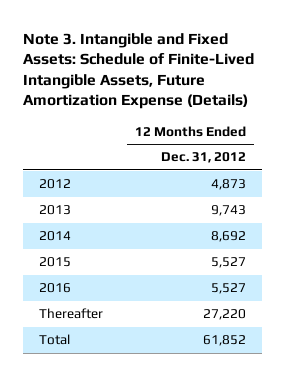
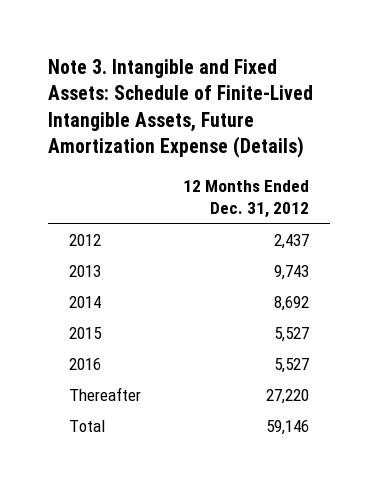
[211,179,247,191] 4,873 -> [274,233,310,249] 2,437
[203,335,247,347] 61,852 -> [266,419,310,435] 59,146

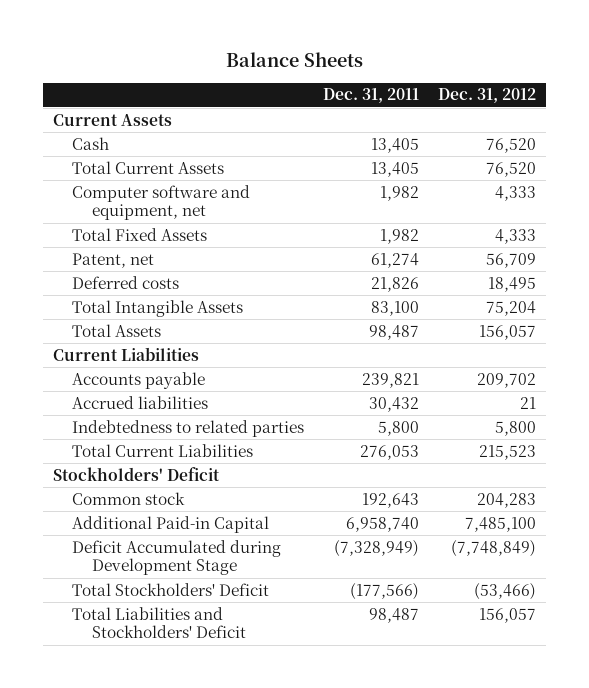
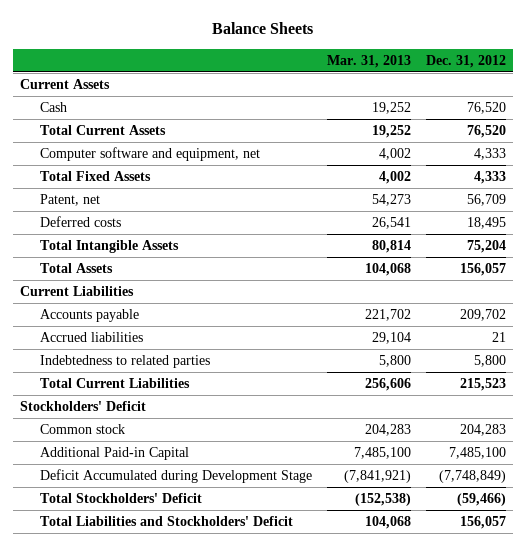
[323,88,420,104] Dec. 31, 2011 -> none
none -> [326,54,411,68] Mar. 31, 2013
[474,582,537,600] (53,466) -> [456,493,506,507] (59,466)

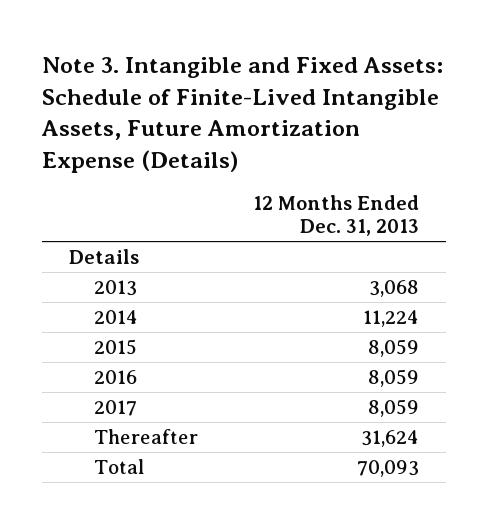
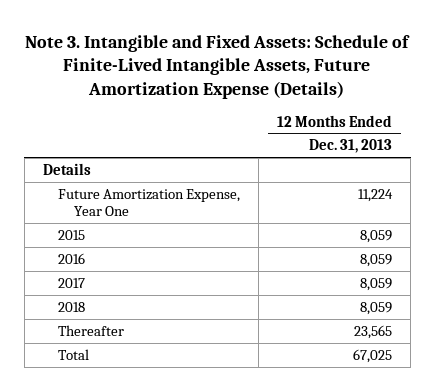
[94,279,138,296] 2013 -> none
[94,309,139,324] 2014 -> [58,188,241,217] Future Amortization Expense, Year One
none -> [58,301,86,312] 2018
[360,429,419,447] 31,624 -> [354,324,393,339] 23,565
[356,459,419,477] 70,093 -> [353,348,393,363] 67,025

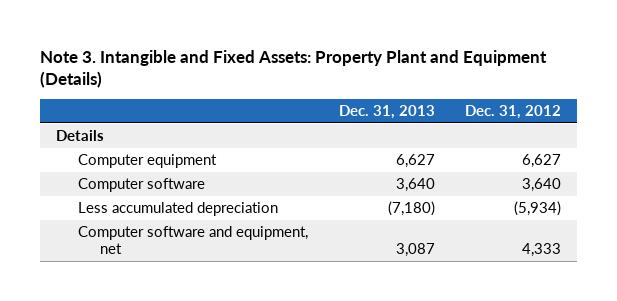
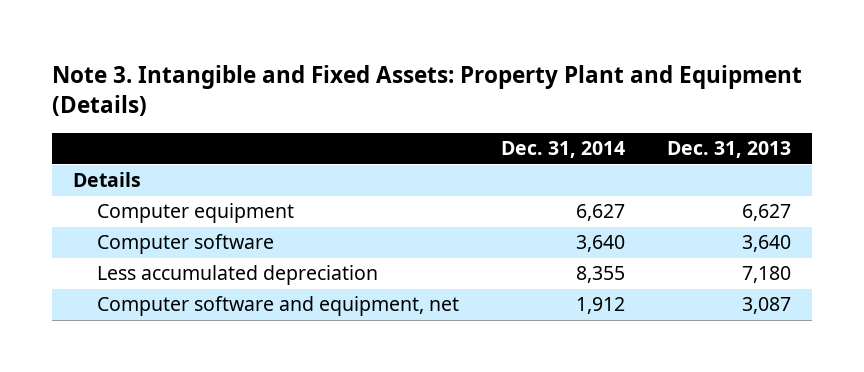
[465,105,562,120] Dec. 31, 2012 -> none
none -> [500,141,625,159] Dec. 31, 2014
[387,200,435,216] (7,180) -> [742,266,792,284] 7,180

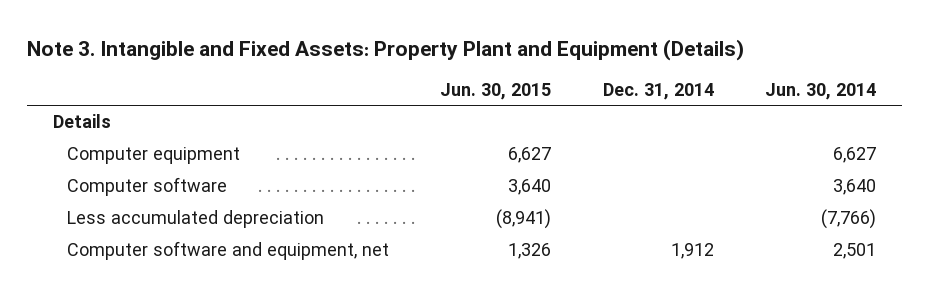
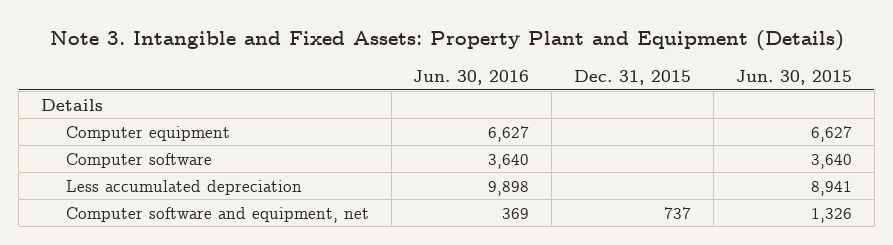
[602,82,714,100] Dec. 31, 2014 -> none
[765,82,877,100] Jun. 30, 2014 -> none
none -> [413,69,530,85] Jun. 30, 2016
none -> [574,69,692,85] Dec. 31, 2015
[496,209,552,230] (8,941) -> [811,180,853,196] 8,941

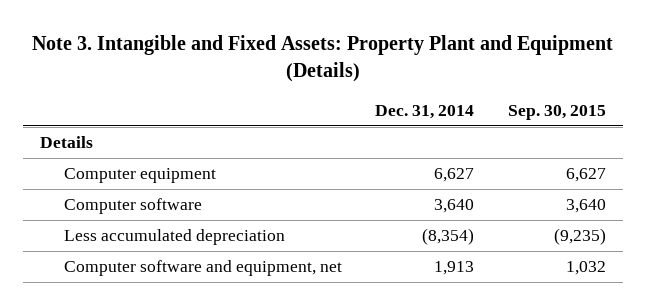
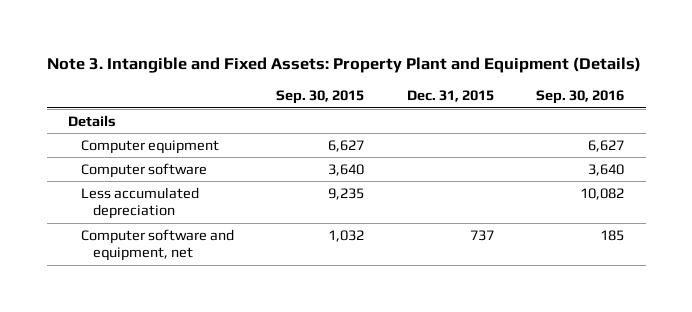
[375,104,475,119] Dec. 31, 2014 -> none
none -> [406,90,494,103] Dec. 31, 2015
none -> [536,90,625,105] Sep. 30, 2016
[554,228,607,246] (9,235) -> [328,187,365,200] 9,235

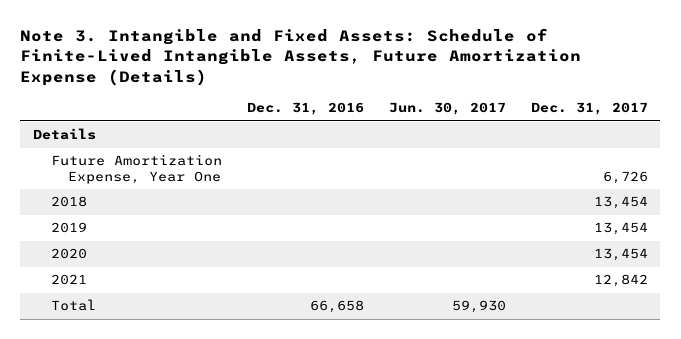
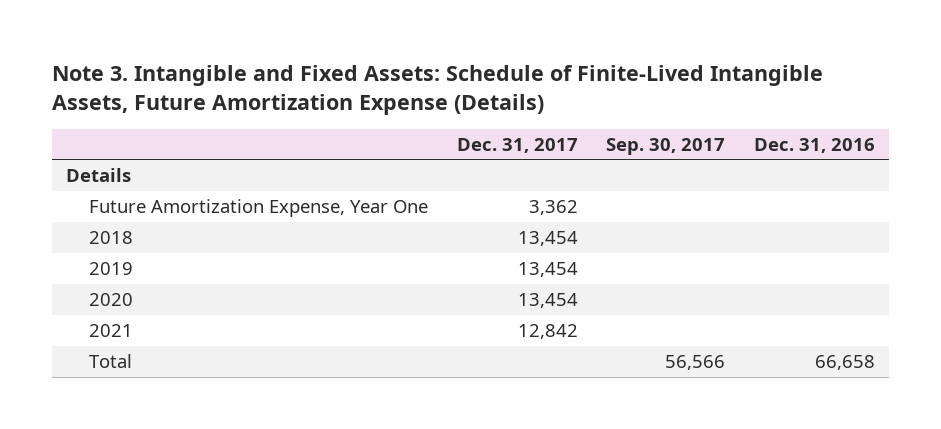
[388,102,506,116] Jun. 30, 2017 -> none
none -> [606,137,726,155] Sep. 30, 2017
[602,170,648,184] 6,726 -> [528,200,578,216] 3,362

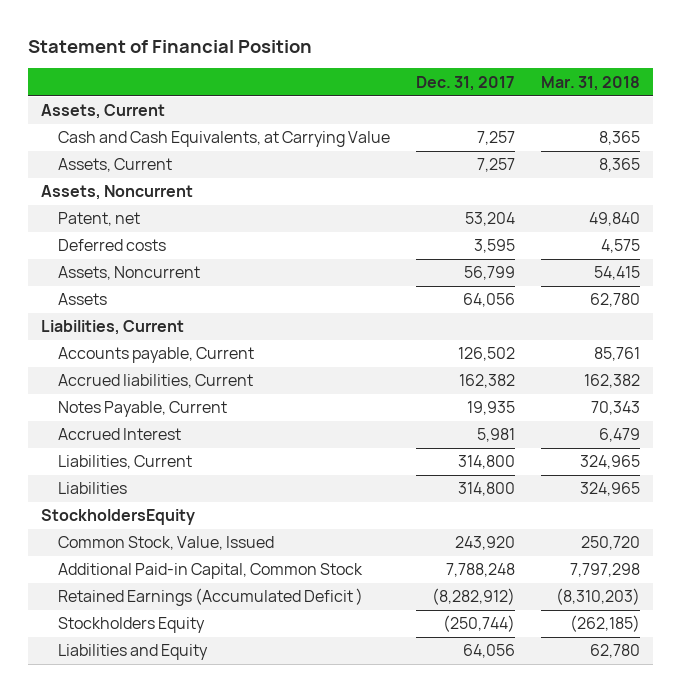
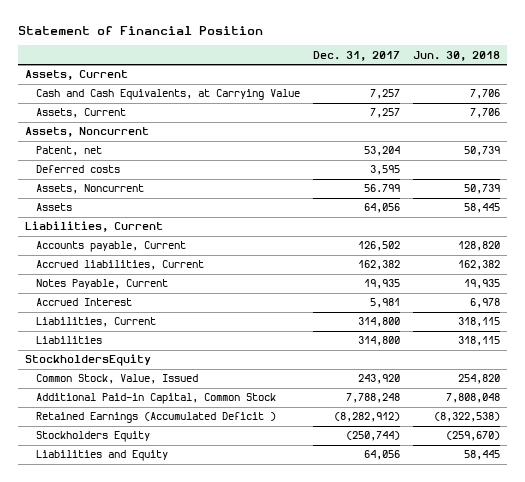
[541,75,641,91] Mar. 31, 2018 -> none
none -> [413,50,501,61] Jun. 30, 2018
[464,266,516,281] 56,799 -> [364,184,401,193] 56.799

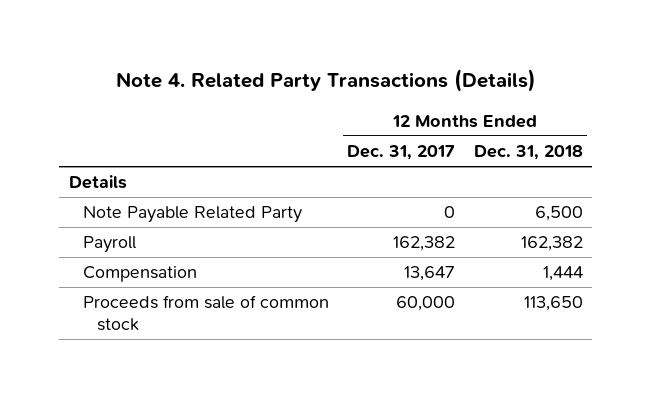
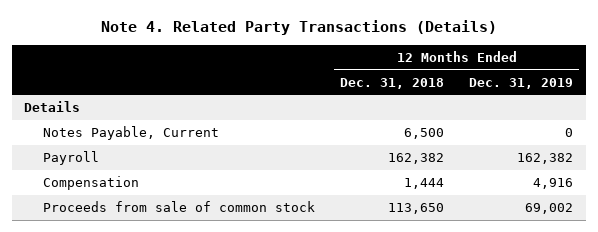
[347,144,456,160] Dec. 31, 2017 -> none
none -> [469,77,574,89] Dec. 31, 2019
[82,206,302,224] Note Payable Related Party -> [42,126,219,141] Notes Payable, Current

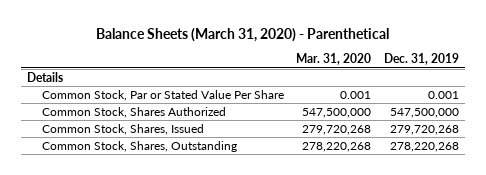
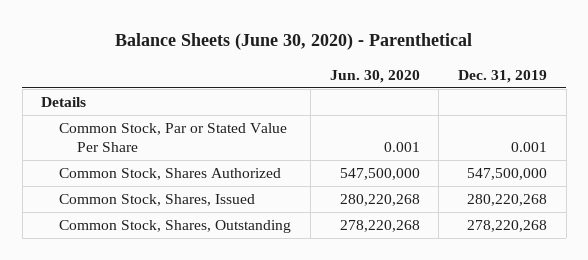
[95,27,389,42] Balance Sheets (March 31, 2020) - Parenthetical -> [115,33,473,51] Balance Sheets (June 30, 2020) - Parenthetical
[296,53,372,66] Mar. 31, 2020 -> none
none -> [329,70,420,84] Jun. 30, 2020
[390,124,460,135] 279,720,268 -> [467,194,548,207] 280,220,268

